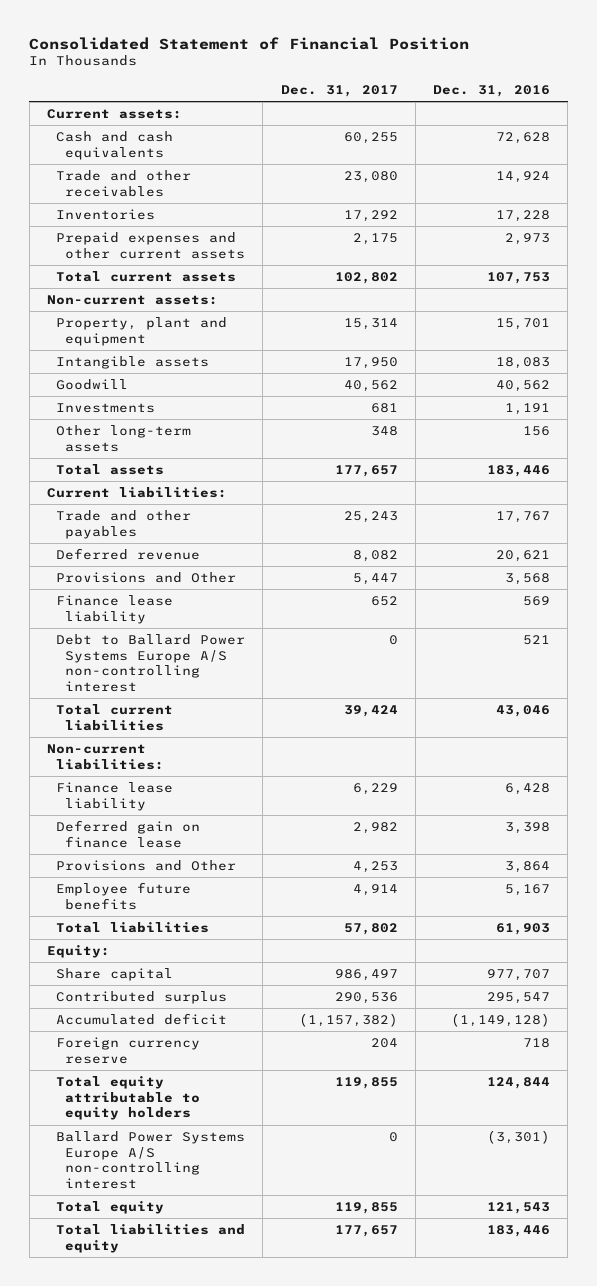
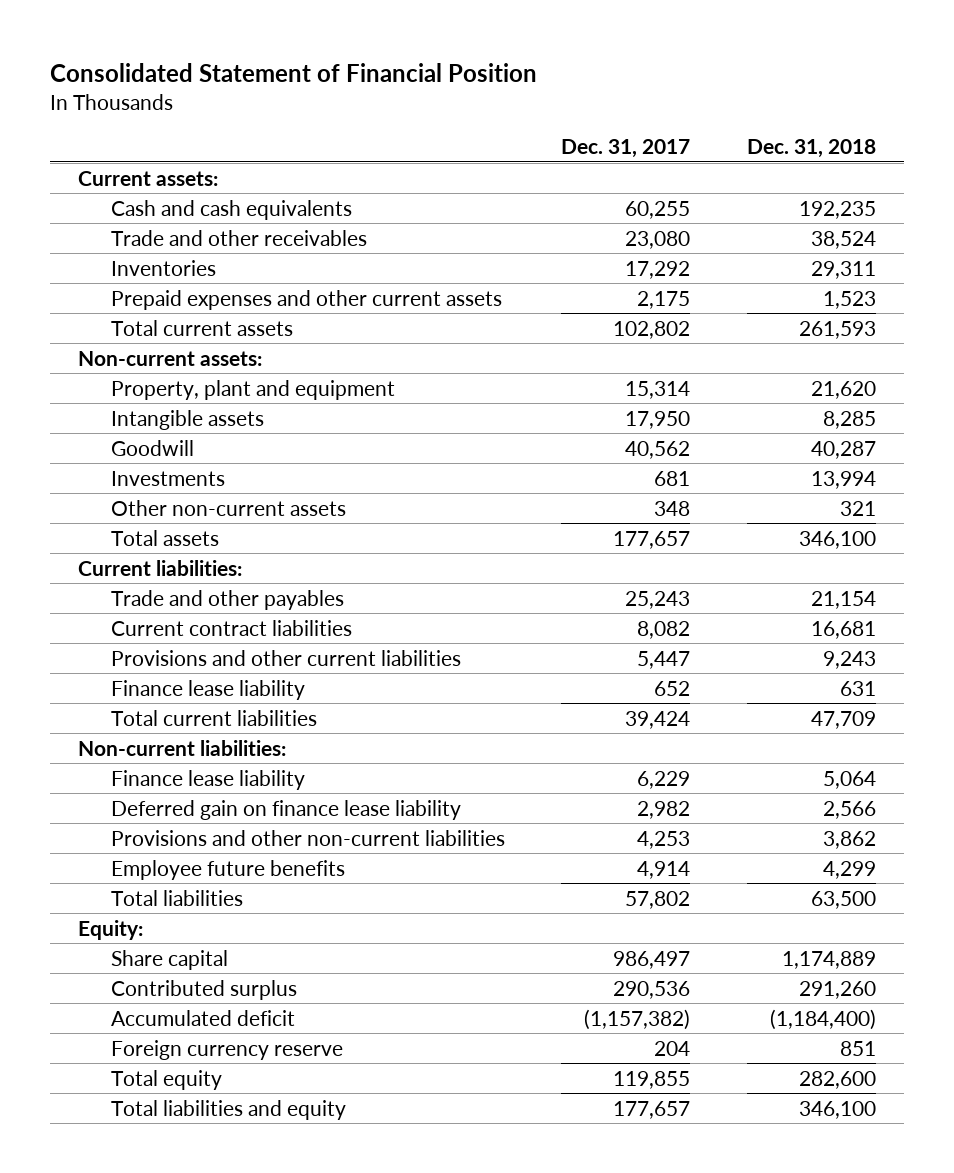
[433,85,551,98] Dec. 31, 2016 -> none
none -> [746,138,876,158] Dec. 31, 2018
[55,425,191,452] Other long-term assets -> [110,499,346,516] Other non-current assets
[55,548,200,561] Deferred revenue -> [110,619,352,636] Current contract liabilities
[55,572,236,584] Provisions and Other -> [110,649,461,666] Provisions and other current liabilities
[55,634,245,693] Debt to Ballard Power Systems Europe A/S non-controlling interest -> none
[55,820,200,848] Deferred gain on finance lease -> [110,799,461,820] Deferred gain on finance lease liability
[55,860,236,872] Provisions and Other -> [110,829,505,846] Provisions and other non-current liabilities
[55,1076,201,1121] Total equity attributable to equity holders -> none
[55,1131,245,1190] Ballard Power Systems Europe A/S non-controlling interest -> none

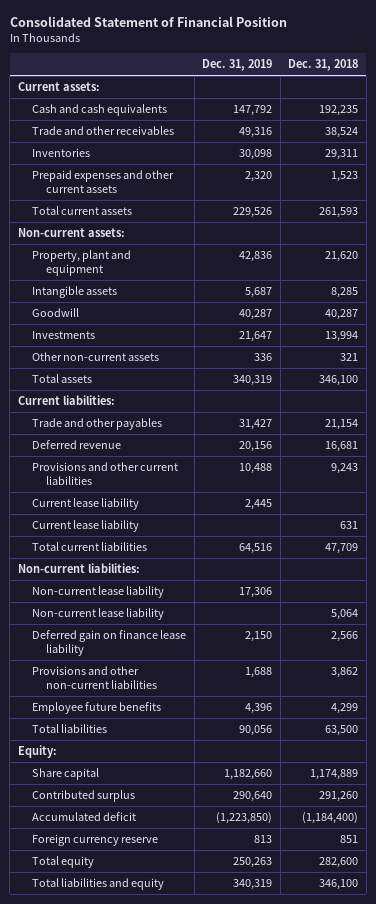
[561,138,691,158] Dec. 31, 2017 -> none
none -> [202,58,273,71] Dec. 31, 2019
[110,619,352,636] Current contract liabilities -> [32,440,122,450] Deferred revenue
none -> [32,498,140,511] Current lease liability
[110,679,305,700] Finance lease liability -> [32,520,140,533] Current lease liability
none -> [32,586,165,599] Non-current lease liability
[110,769,305,790] Finance lease liability -> [32,608,165,621] Non-current lease liability

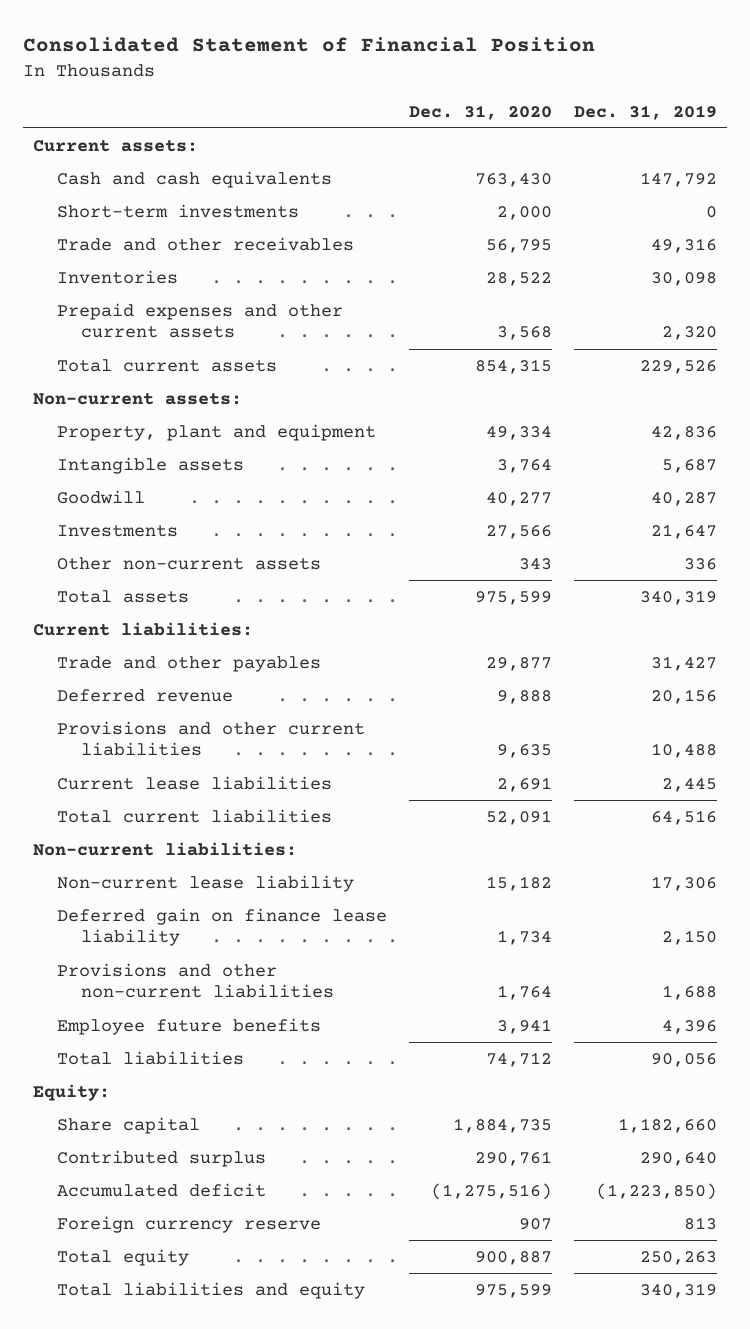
[288,58,359,71] Dec. 31, 2018 -> none
none -> [408,104,552,120] Dec. 31, 2020
none -> [57,204,300,219] Short-term investments
[32,520,140,533] Current lease liability -> none
[32,498,140,511] Current lease liability -> [57,776,333,791] Current lease liabilities
[32,608,165,621] Non-current lease liability -> none

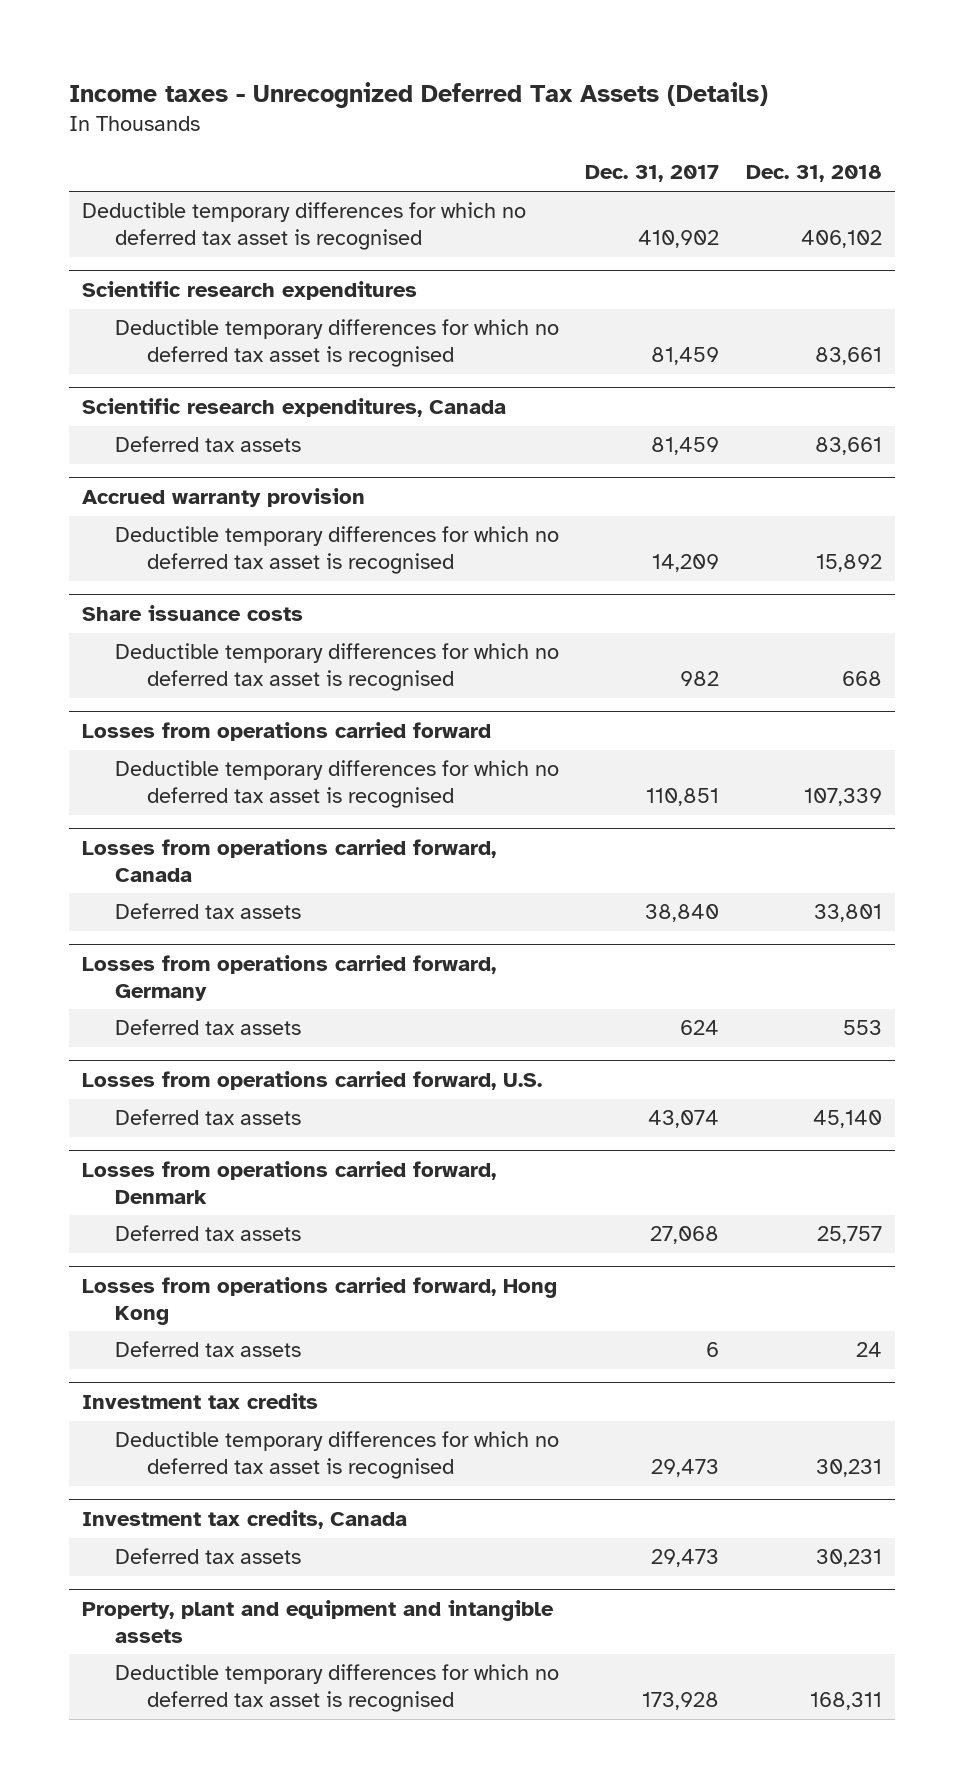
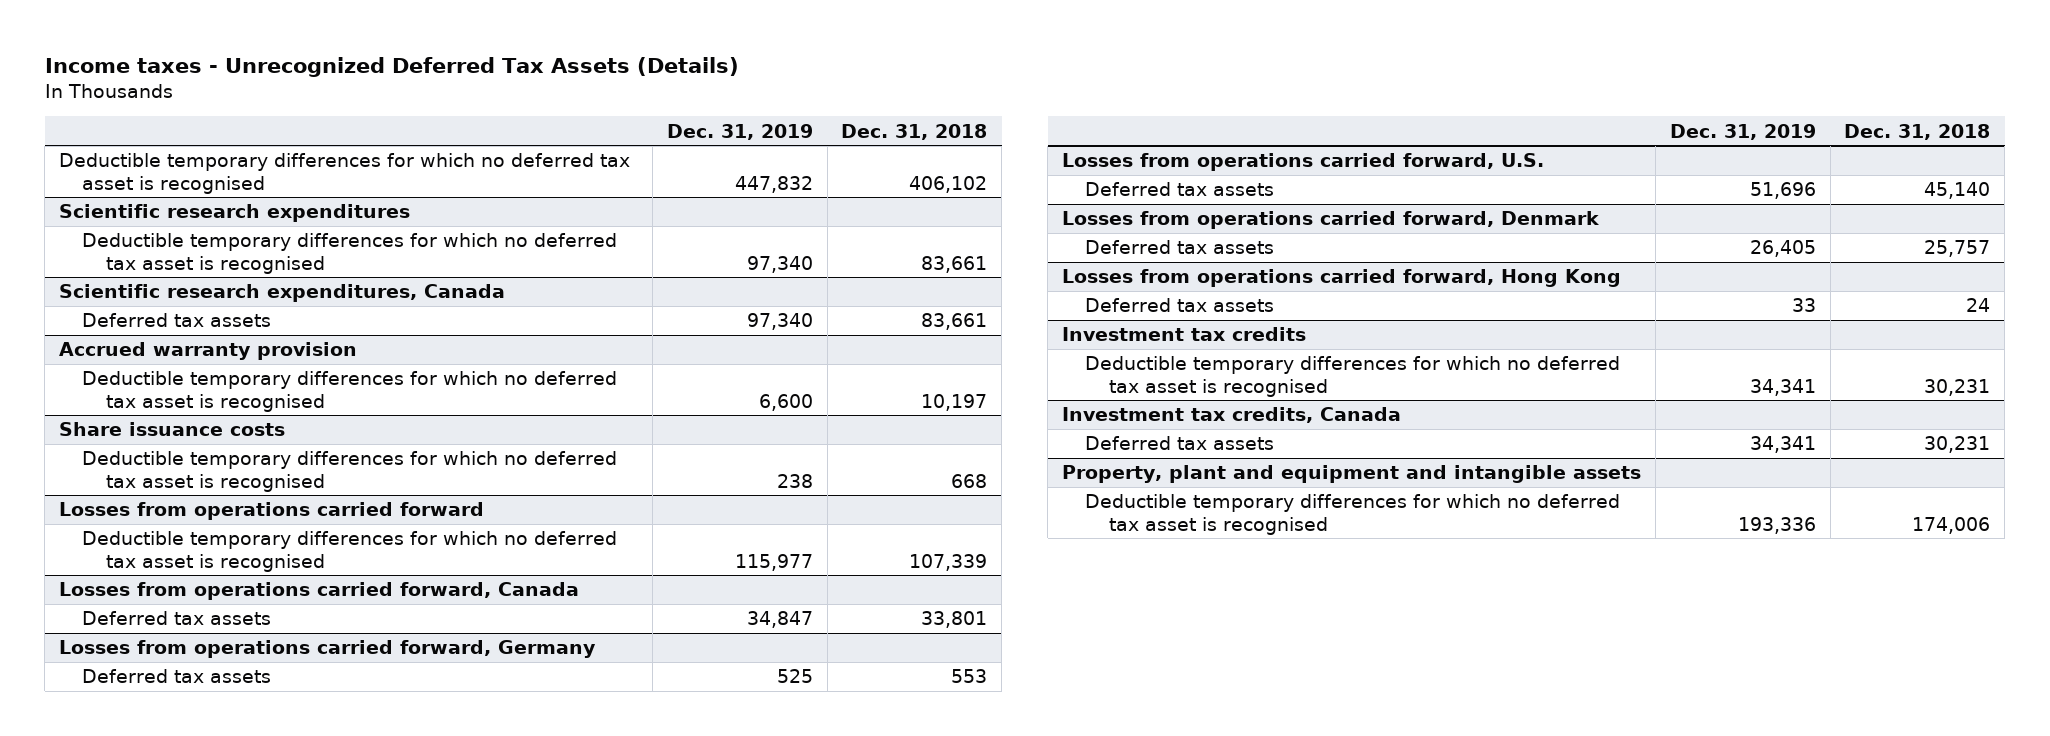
[585,165,720,183] Dec. 31, 2017 -> none
none -> [666,123,813,140] Dec. 31, 2019
[815,554,882,573] 15,892 -> [921,393,988,411] 10,197
[809,1692,882,1711] 168,311 -> [1912,516,1991,534] 174,006

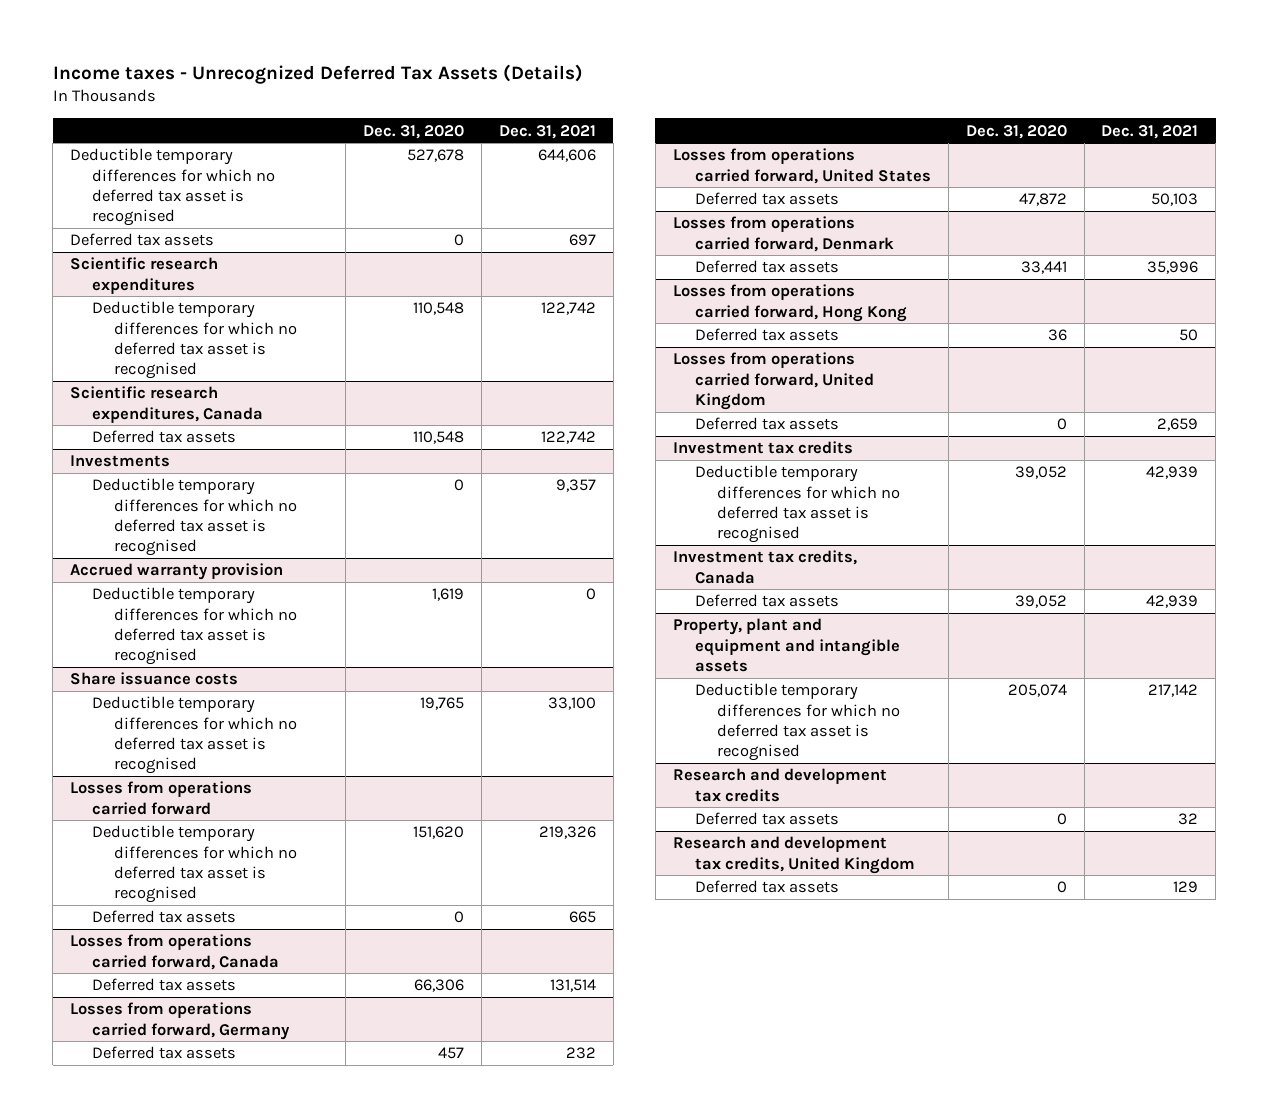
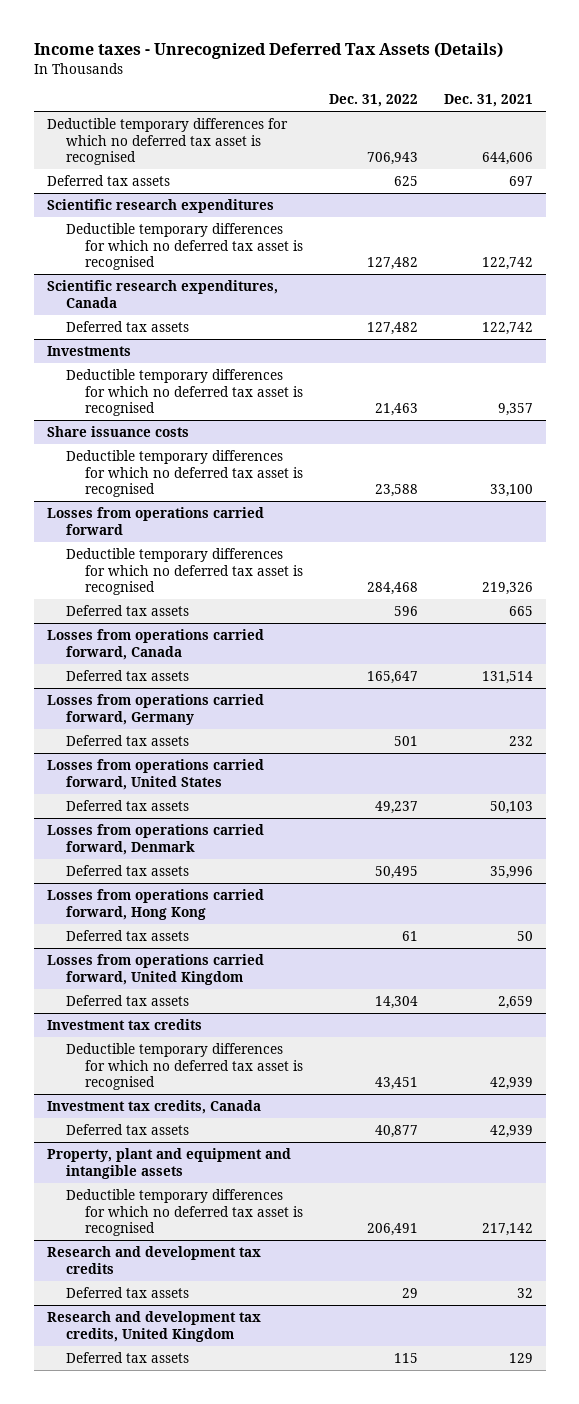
[363,124,465,139] Dec. 31, 2020 -> none
none -> [328,94,418,108] Dec. 31, 2022
[70,563,284,581] Accrued warranty provision -> none
[92,587,298,665] Deductible temporary differences for which no deferred tax asset is recognised -> none

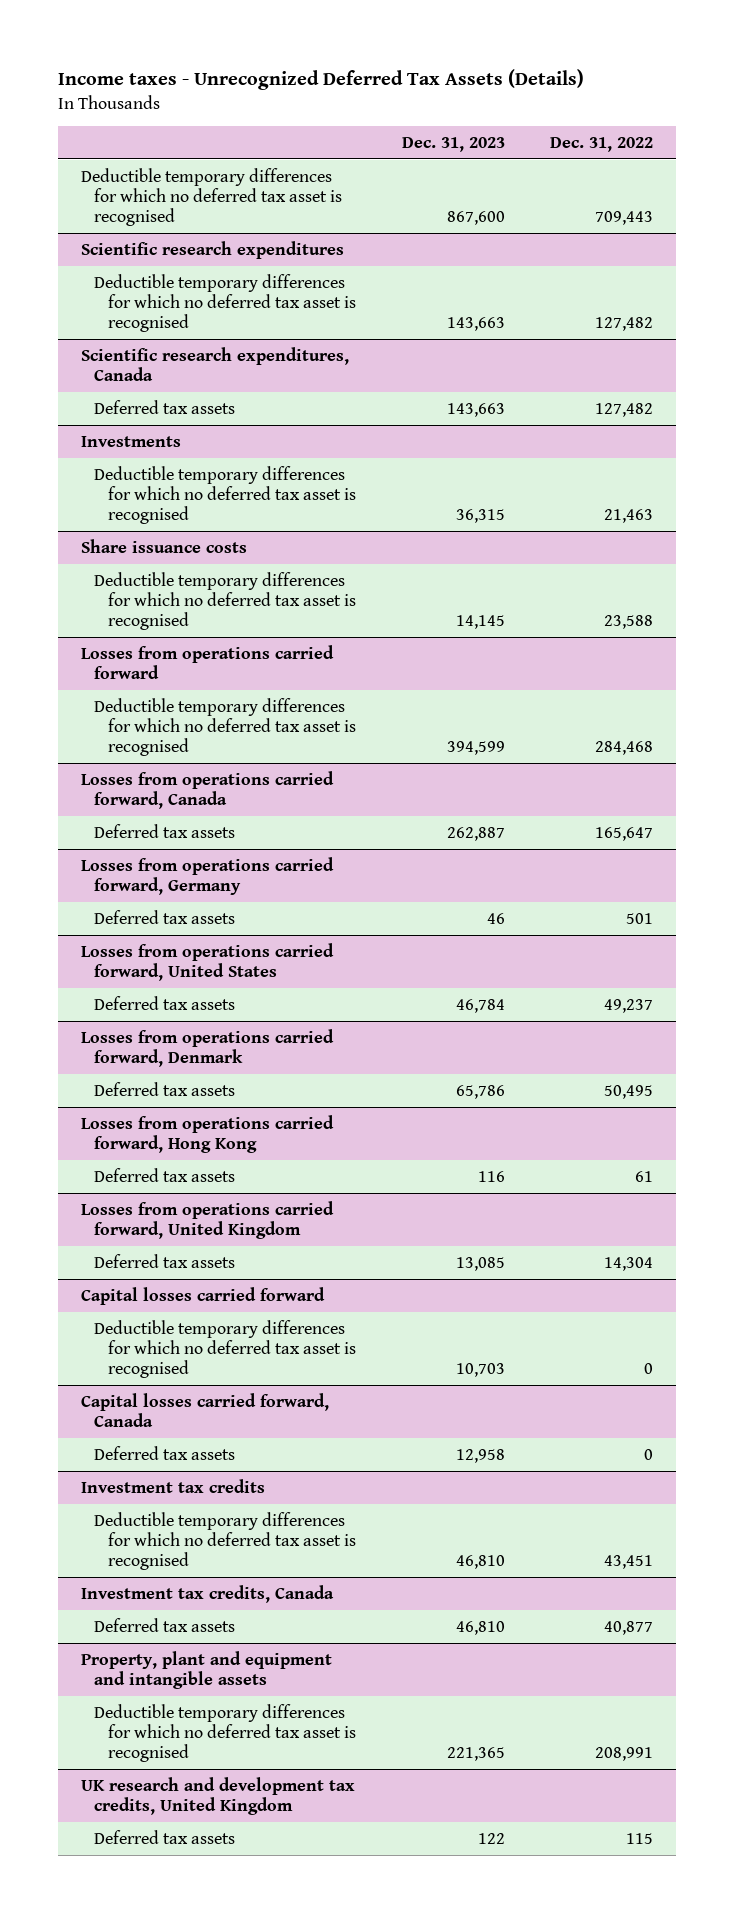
[443,94,533,108] Dec. 31, 2021 -> none
none -> [401,136,505,152] Dec. 31, 2023
[46,174,170,186] Deferred tax assets -> none
[366,152,418,166] 706,943 -> [595,211,654,226] 709,443
[65,604,189,616] Deferred tax assets -> none
none -> [81,1286,326,1305] Capital losses carried forward
none -> [94,1319,356,1379] Deductible temporary differences for which no deferred tax asset is recognised
none -> [81,1392,330,1427] Capital losses carried forward, Canada
none -> [94,1445,236,1460] Deferred tax assets
[46,1245,261,1274] Research and development tax credits -> none
[65,1286,189,1298] Deferred tax assets -> none
[366,1223,418,1237] 206,491 -> [595,1747,654,1762] 208,991
[46,1310,261,1342] Research and development tax credits, United Kingdom -> [81,1776,356,1815] UK research and development tax credits, United Kingdom

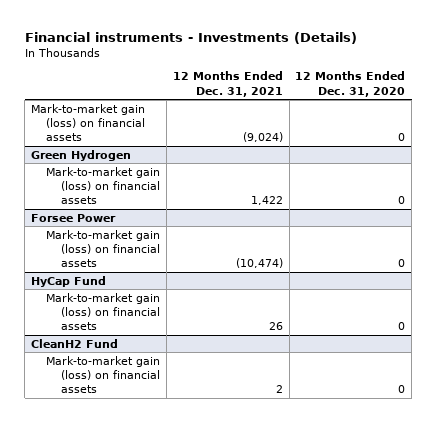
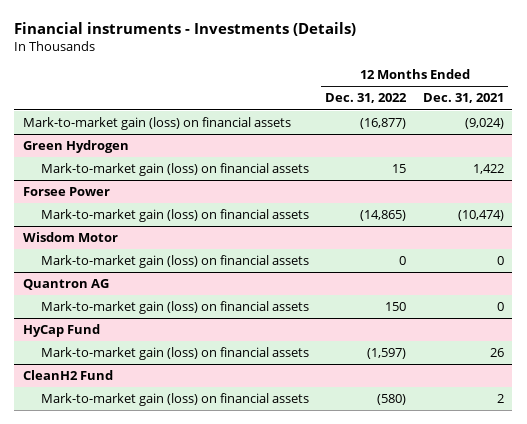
[295,71,406,97] 12 Months Ended Dec. 31, 2020 -> none
none -> [325,93,408,104] Dec. 31, 2022
none -> [22,232,118,243] Wisdom Motor
none -> [40,255,309,269] Mark-to-market gain (loss) on financial assets
none -> [22,279,109,291] Quantron AG
none -> [40,301,309,315] Mark-to-market gain (loss) on financial assets

